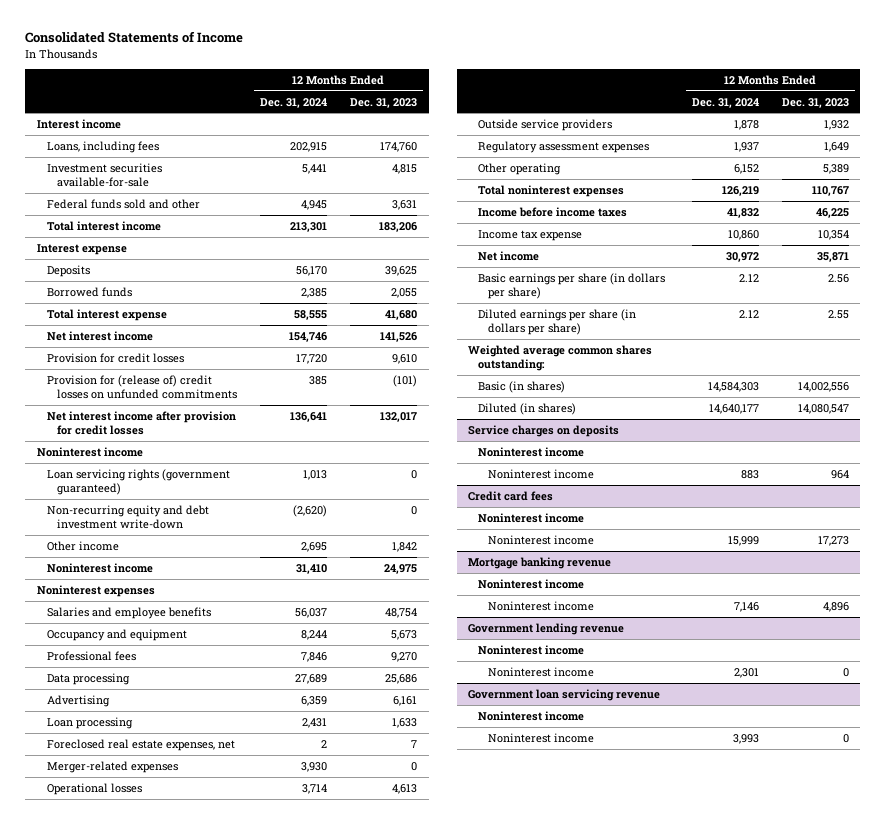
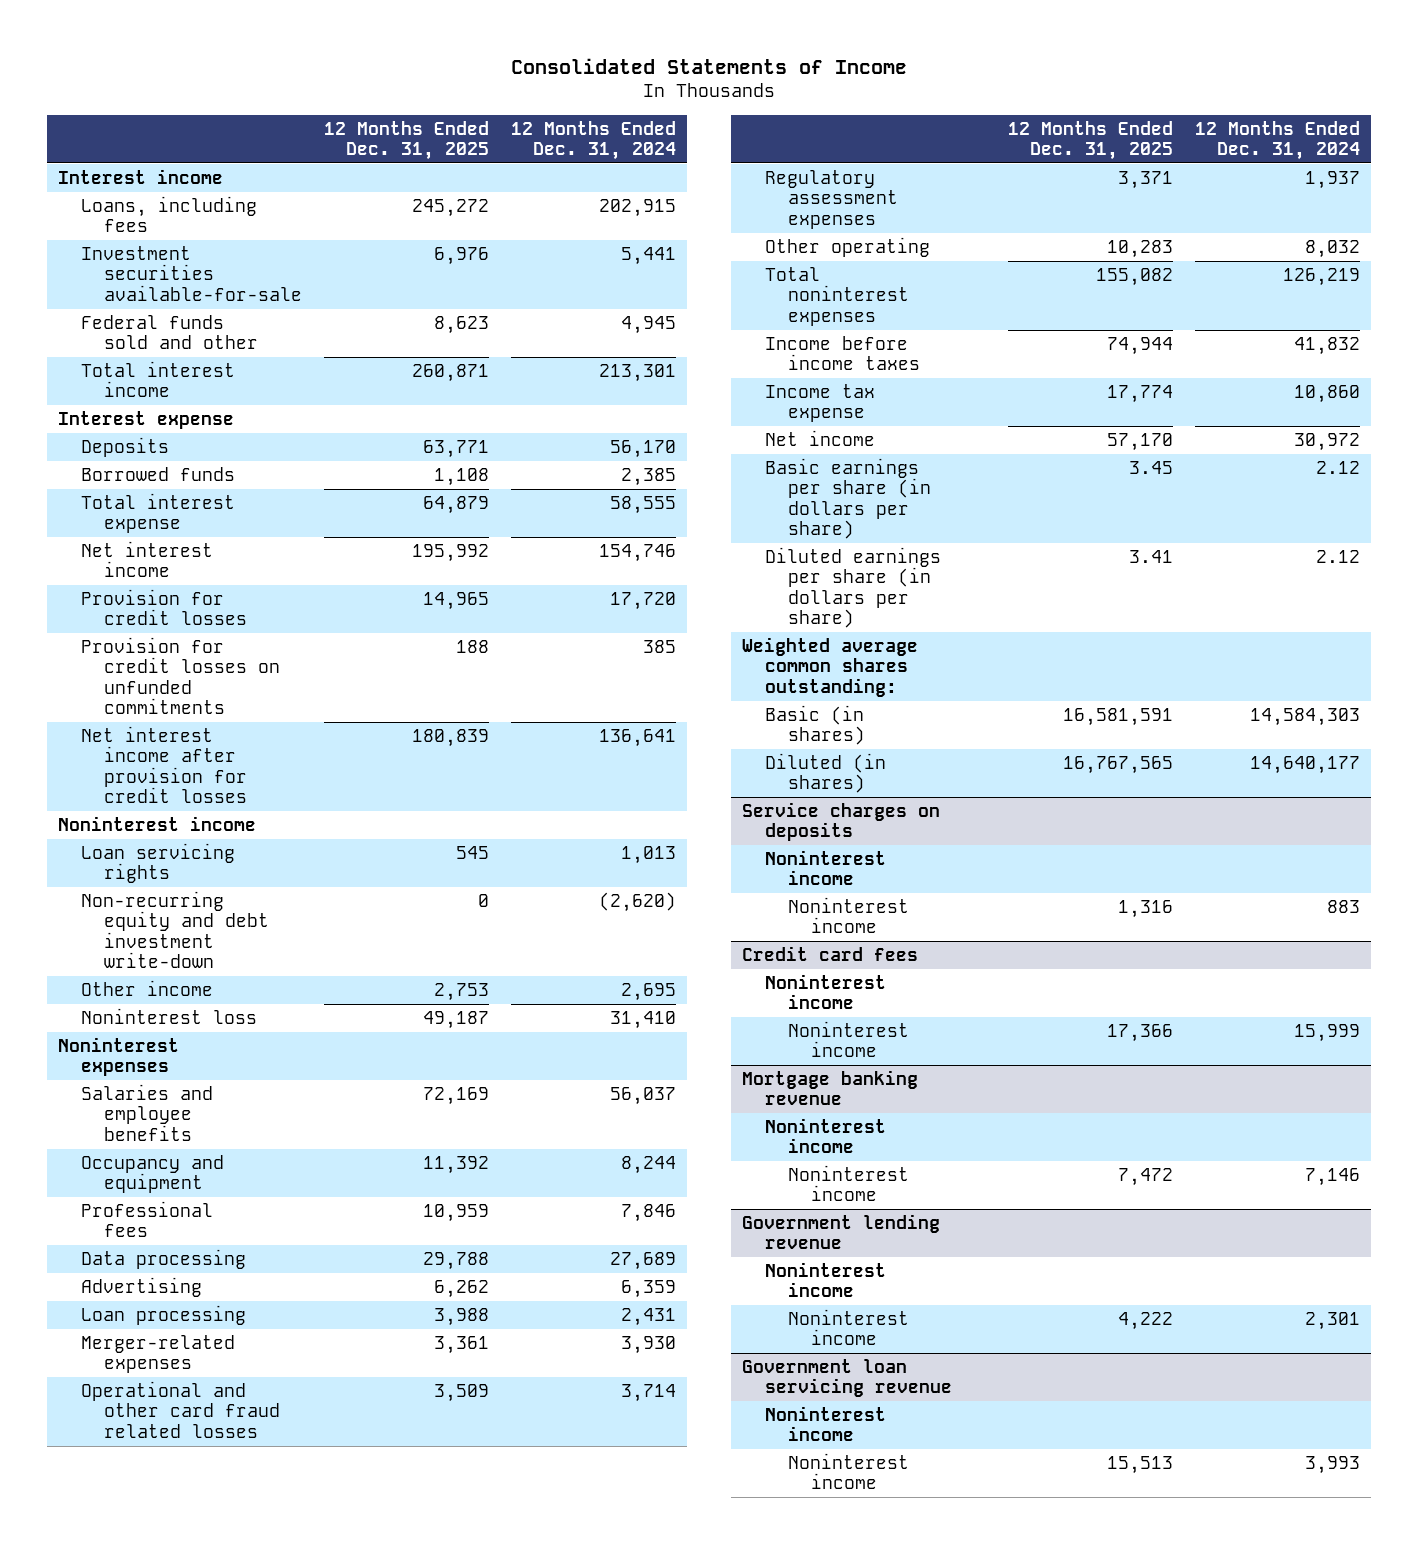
[350,97,418,108] Dec. 31, 2023 -> none
none -> [324,120,490,160] 12 Months Ended Dec. 31, 2025
[46,374,237,400] Provision for (release of) credit losses on unfunded commitments -> [80,637,280,714] Provision for credit losses on unfunded commitments
[46,468,230,496] Loan servicing rights (government guaranteed) -> [80,843,235,884] Loan servicing rights
[46,562,153,573] Noninterest income -> [80,1008,257,1025] Noninterest loss
[46,738,235,751] Foreclosed real estate expenses, net -> none
[478,118,613,131] Outside service providers -> none
[46,782,142,795] Operational losses -> [80,1381,280,1438] Operational and other card fraud related losses
[733,163,759,174] 6,152 -> [1305,240,1361,259] 8,032

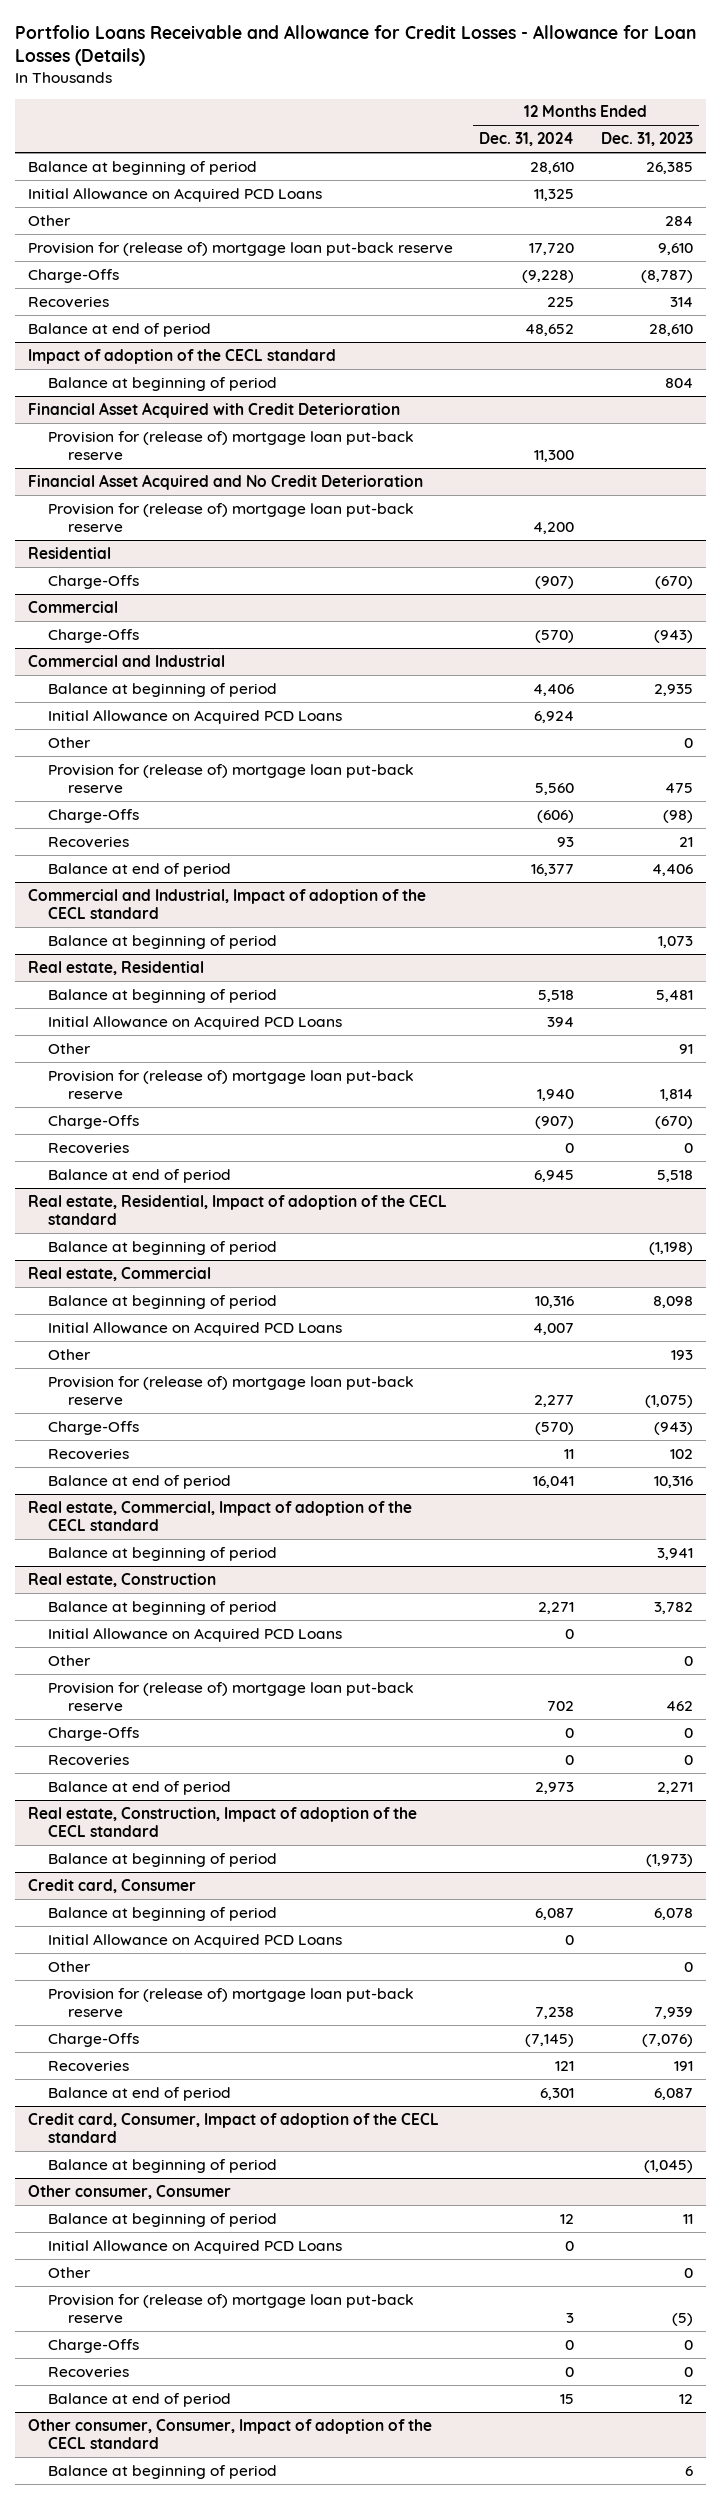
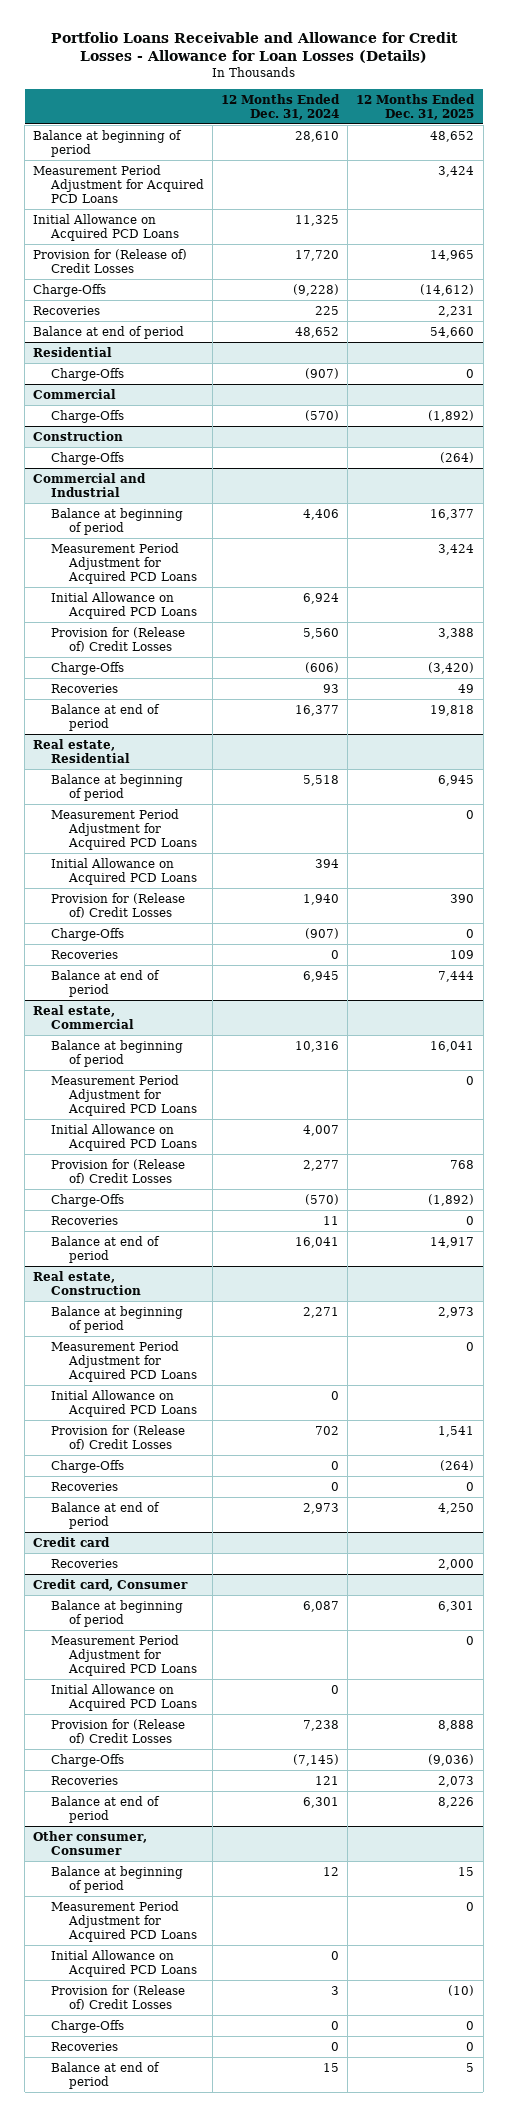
[600,132,693,147] Dec. 31, 2023 -> none
none -> [356,93,476,121] 12 Months Ended Dec. 31, 2025
none -> [33,164,205,204] Measurement Period Adjustment for Acquired PCD Loans
[27,214,71,226] Other -> none
[27,241,453,256] Provision for (release of) mortgage loan put-back reserve -> [33,248,188,273] Provision for (Release of) Credit Losses
[27,348,336,364] Impact of adoption of the CECL standard -> none
[48,376,278,391] Balance at beginning of period -> none
[27,401,400,418] Financial Asset Acquired with Credit Deterioration -> none
[48,430,415,462] Provision for (release of) mortgage loan put-back reserve -> none
[27,473,423,490] Financial Asset Acquired and No Credit Deterioration -> none
[48,502,415,534] Provision for (release of) mortgage loan put-back reserve -> none
none -> [33,430,124,441] Construction
none -> [51,451,125,465] Charge-Offs
none -> [51,542,197,585] Measurement Period Adjustment for Acquired PCD Loans
[48,736,92,748] Other -> none
[48,763,415,795] Provision for (release of) mortgage loan put-back reserve -> [51,626,186,652] Provision for (Release of) Credit Losses
[27,888,426,920] Commercial and Industrial, Impact of adoption of the CECL standard -> none
[48,934,278,949] Balance at beginning of period -> none
none -> [51,808,197,851] Measurement Period Adjustment for Acquired PCD Loans
[48,1042,92,1054] Other -> none
[48,1069,415,1101] Provision for (release of) mortgage loan put-back reserve -> [51,892,186,918] Provision for (Release of) Credit Losses
[27,1194,447,1226] Real estate, Residential, Impact of adoption of the CECL standard -> none
[48,1240,278,1255] Balance at beginning of period -> none
none -> [51,1074,197,1117] Measurement Period Adjustment for Acquired PCD Loans
[48,1348,92,1360] Other -> none
[48,1375,415,1407] Provision for (release of) mortgage loan put-back reserve -> [51,1158,186,1184] Provision for (Release of) Credit Losses
[27,1500,412,1532] Real estate, Commercial, Impact of adoption of the CECL standard -> none
[48,1546,278,1561] Balance at beginning of period -> none
none -> [51,1340,197,1383] Measurement Period Adjustment for Acquired PCD Loans
[48,1654,92,1666] Other -> none
[48,1681,415,1713] Provision for (release of) mortgage loan put-back reserve -> [51,1424,186,1450] Provision for (Release of) Credit Losses
[27,1806,417,1838] Real estate, Construction, Impact of adoption of the CECL standard -> none
[48,1852,278,1867] Balance at beginning of period -> none
none -> [33,1536,111,1547] Credit card
none -> [51,1558,119,1568] Recoveries
none -> [51,1634,197,1677] Measurement Period Adjustment for Acquired PCD Loans
[48,1960,92,1972] Other -> none
[48,1987,415,2019] Provision for (release of) mortgage loan put-back reserve -> [51,1718,186,1744] Provision for (Release of) Credit Losses
[27,2112,439,2144] Credit card, Consumer, Impact of adoption of the CECL standard -> none
[48,2158,278,2173] Balance at beginning of period -> none
none -> [51,1900,197,1943] Measurement Period Adjustment for Acquired PCD Loans
[48,2266,92,2278] Other -> none
[48,2293,415,2325] Provision for (release of) mortgage loan put-back reserve -> [51,1984,186,2010] Provision for (Release of) Credit Losses
[27,2418,432,2450] Other consumer, Consumer, Impact of adoption of the CECL standard -> none
[48,2464,278,2479] Balance at beginning of period -> none

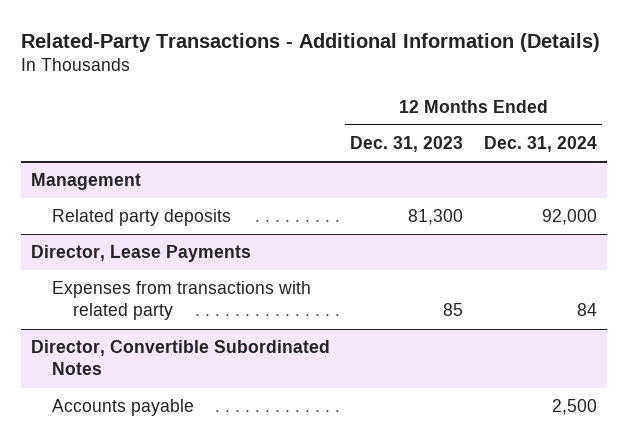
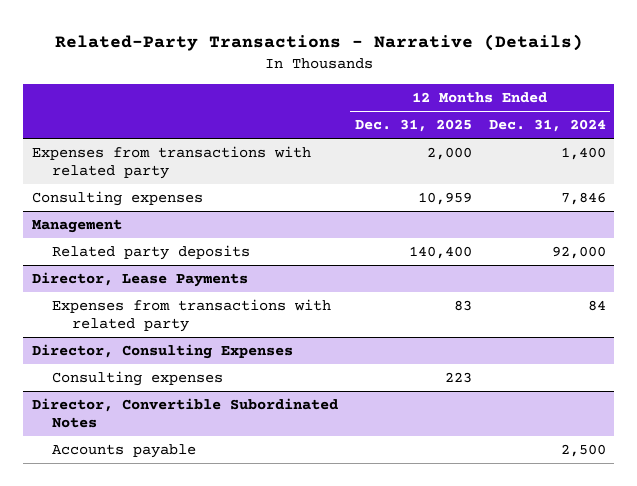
[20,32,600,52] Related-Party Transactions - Additional Information (Details) -> [54,34,583,52] Related-Party Transactions - Narrative (Details)
[350,136,464,153] Dec. 31, 2023 -> none
none -> [354,119,472,133] Dec. 31, 2025
none -> [31,146,311,180] Expenses from transactions with related party
none -> [31,191,203,207] Consulting expenses
none -> [31,344,293,360] Director, Consulting Expenses
none -> [52,371,224,387] Consulting expenses

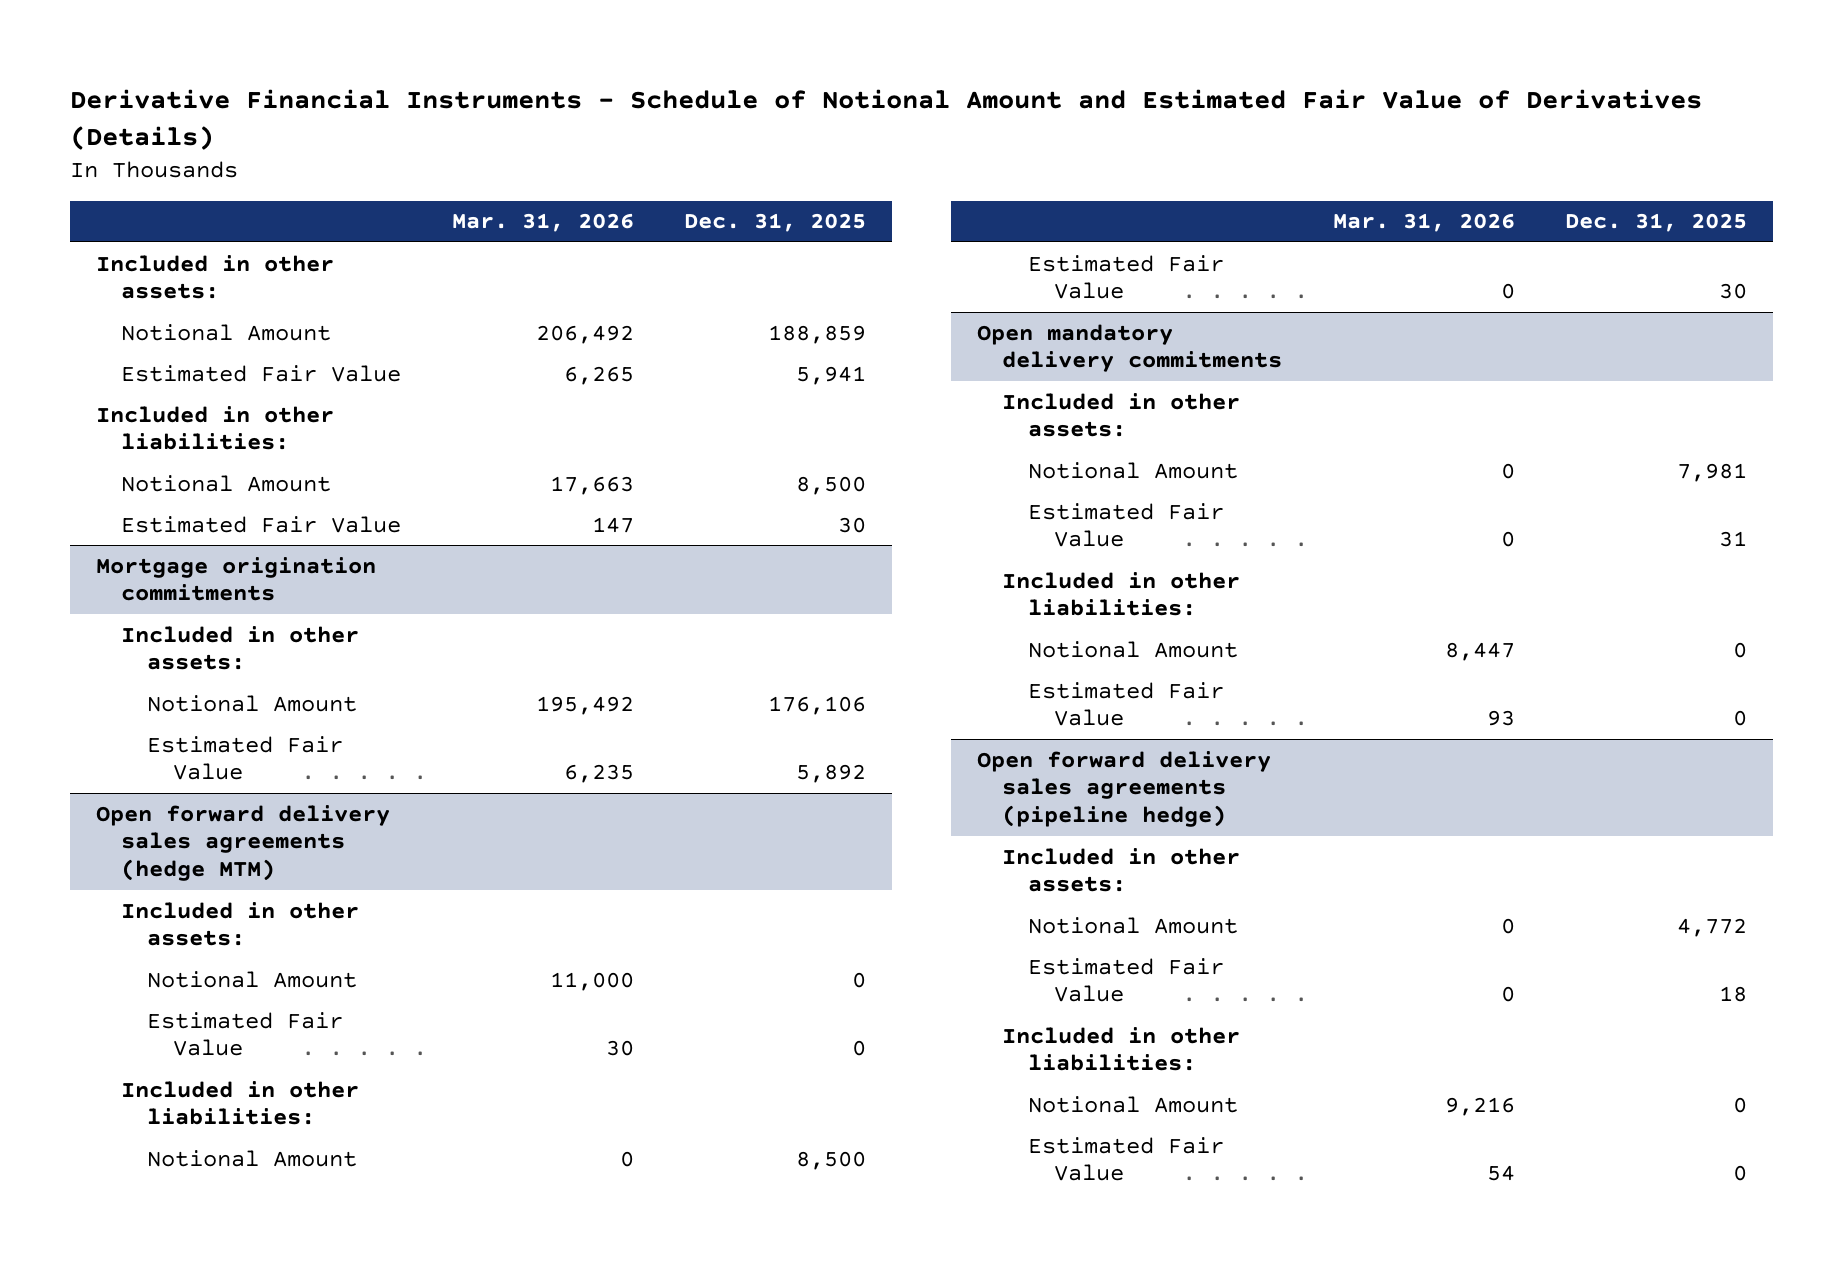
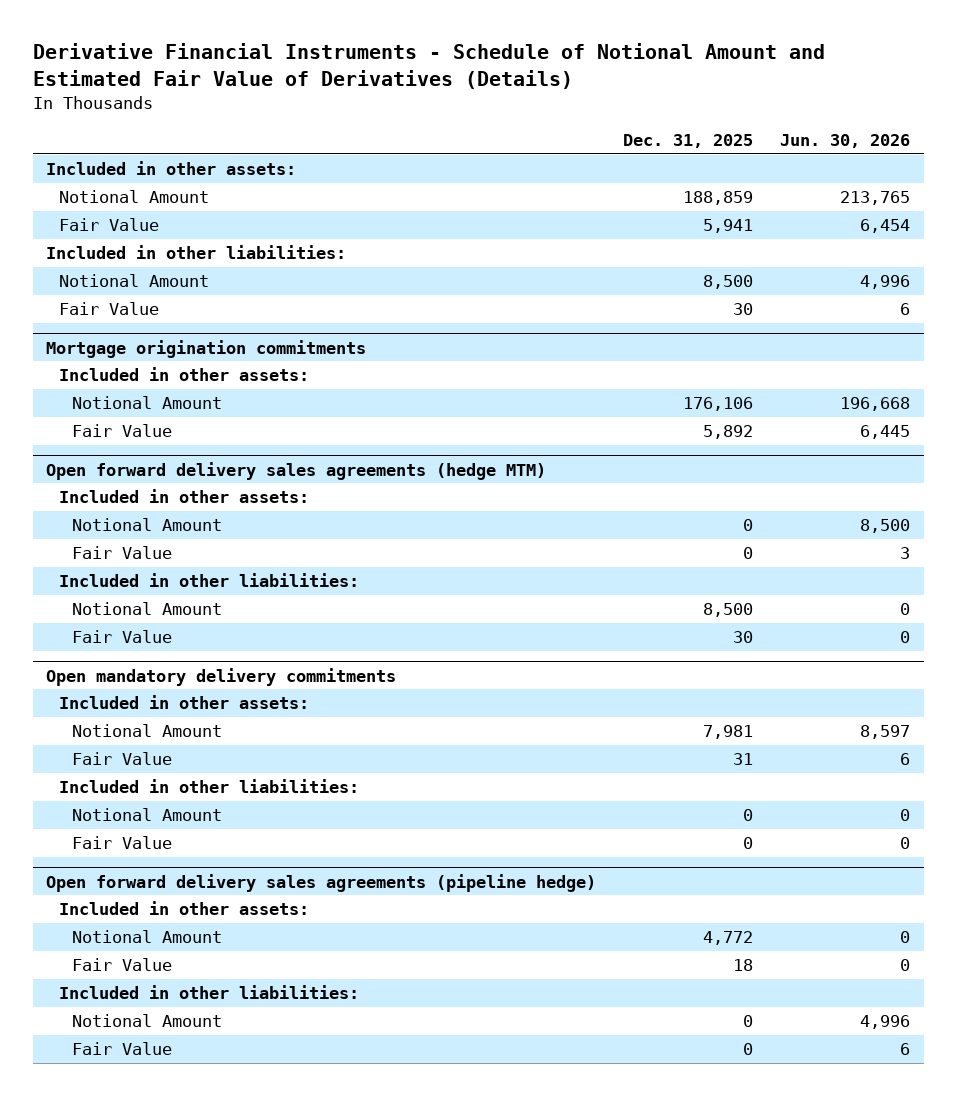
[451,213,634,233] Mar. 31, 2026 -> none
none -> [780,134,911,149] Jun. 30, 2026
[121,364,402,382] Estimated Fair Value -> [59,218,160,232] Fair Value
[121,515,402,533] Estimated Fair Value -> [59,302,160,316] Fair Value
[147,735,344,781] Estimated Fair Value -> [71,424,172,438] Fair Value
[147,1011,344,1057] Estimated Fair Value -> [71,546,172,560] Fair Value
[1028,254,1225,300] Estimated Fair Value -> [71,630,172,644] Fair Value
[1028,502,1225,548] Estimated Fair Value -> [71,752,172,766] Fair Value
[1028,681,1225,727] Estimated Fair Value -> [71,836,172,850] Fair Value
[1028,957,1225,1003] Estimated Fair Value -> [71,958,172,972] Fair Value
[1028,1136,1225,1182] Estimated Fair Value -> [71,1042,172,1056] Fair Value

